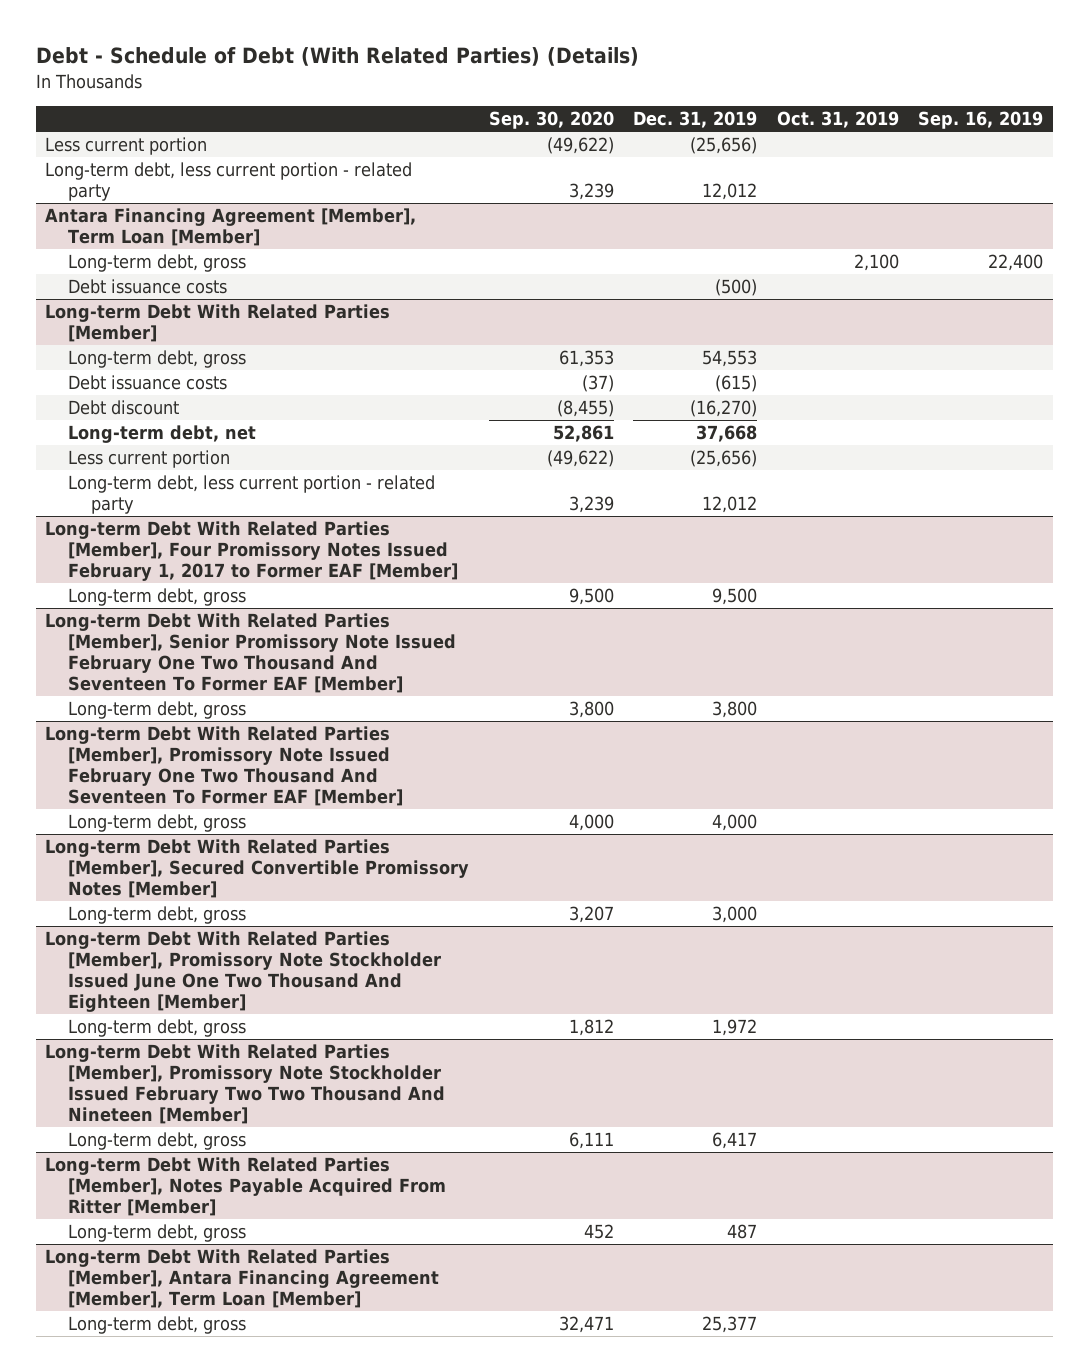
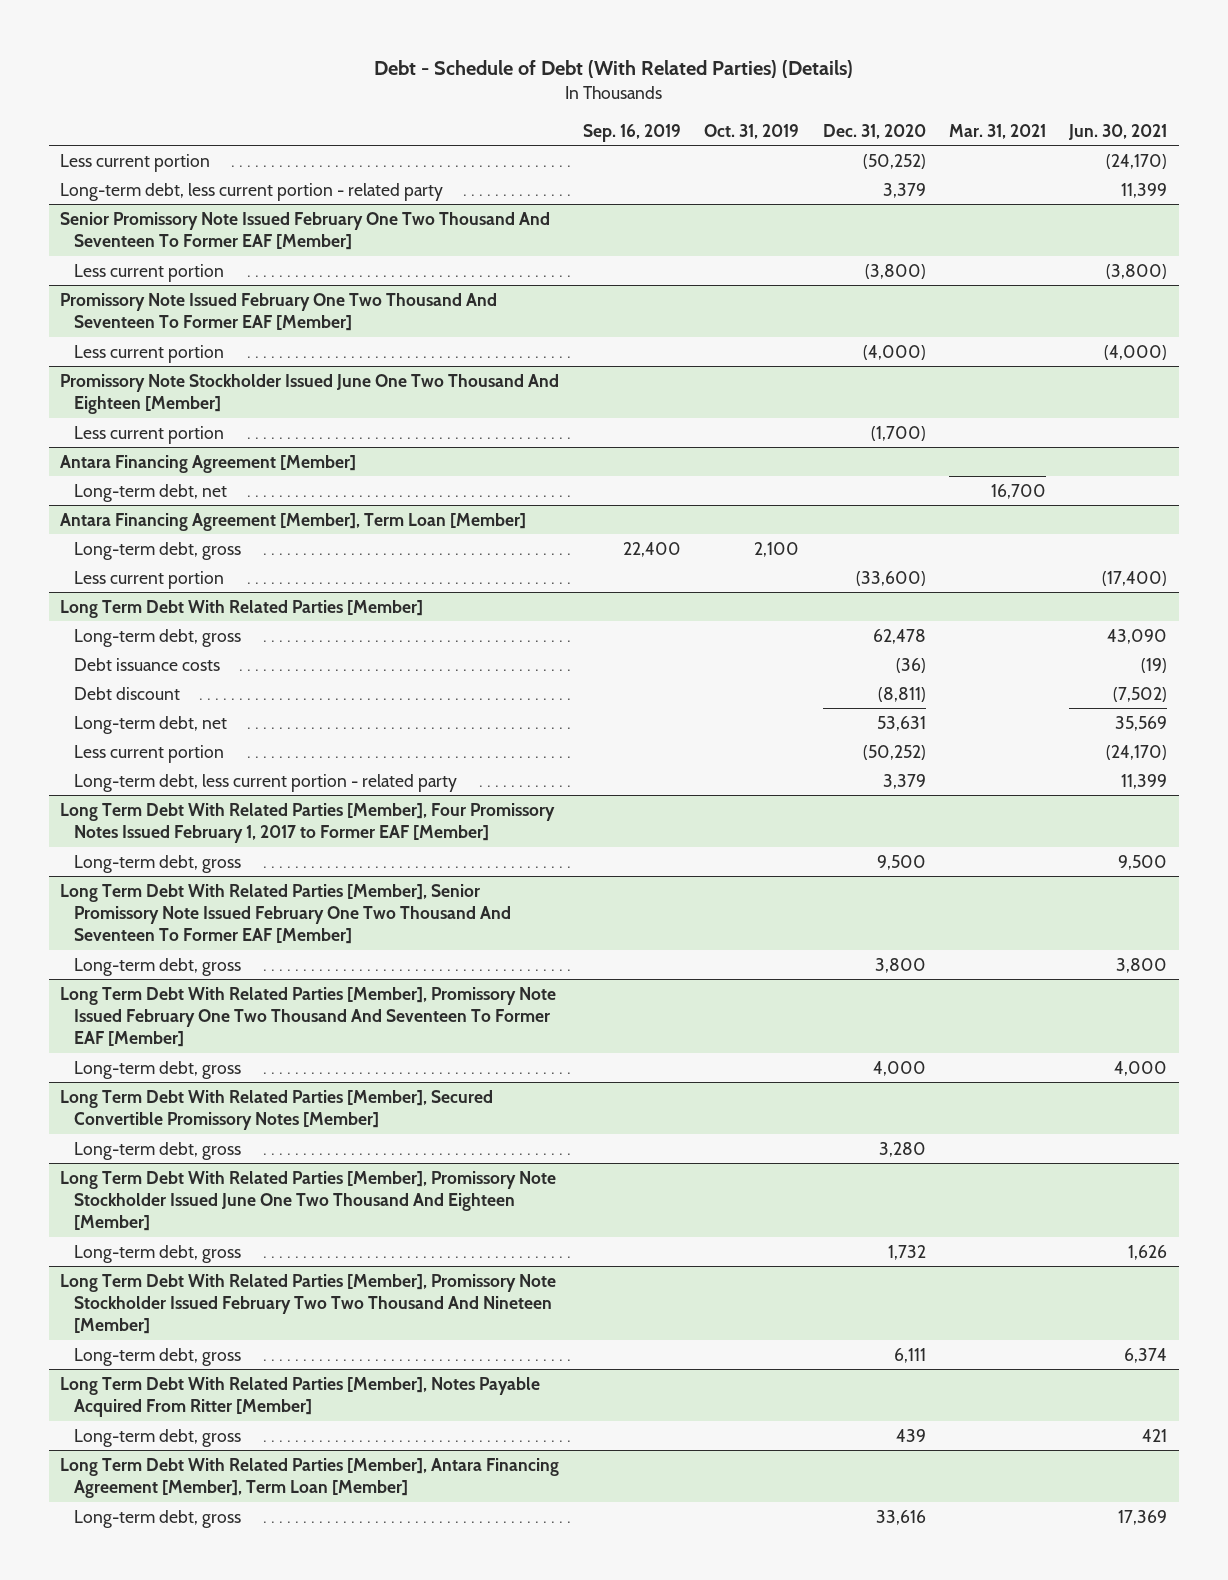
[488,110,614,129] Sep. 30, 2020 -> none
[633,110,758,128] Dec. 31, 2019 -> none
none -> [822,123,926,139] Dec. 31, 2020
none -> [949,123,1047,139] Mar. 31, 2021
none -> [1068,123,1168,140] Jun. 30, 2021
none -> [60,211,551,250] Senior Promissory Note Issued February One Two Thousand And Seventeen To Former EAF [Member]
none -> [73,263,224,282] Less current portion
none -> [60,292,498,331] Promissory Note Issued February One Two Thousand And Seventeen To Former EAF [Member]
none -> [73,344,224,363] Less current portion
none -> [60,373,560,414] Promissory Note Stockholder Issued June One Two Thousand And Eighteen [Member]
none -> [73,425,224,444] Less current portion
none -> [60,454,357,473] Antara Financing Agreement [Member]
none -> [73,483,227,502] Long-term debt, net
[68,279,228,295] Debt issuance costs -> none
none -> [73,570,224,589] Less current portion
[45,304,391,343] Long-term Debt With Related Parties [Member] -> [60,599,424,618] Long Term Debt With Related Parties [Member]
[45,521,459,582] Long-term Debt With Related Parties [Member], Four Promissory Notes Issued February 1, 2017 to Former EAF [Member] -> [60,802,556,843] Long Term Debt With Related Parties [Member], Four Promissory Notes Issued February 1, 2017 to Former EAF [Member]
[45,613,457,693] Long-term Debt With Related Parties [Member], Senior Promissory Note Issued February One Two Thousand And Seventeen To Former EAF [Member] -> [60,883,511,945] Long Term Debt With Related Parties [Member], Senior Promissory Note Issued February One Two Thousand And Seventeen To Former EAF [Member]
[45,726,404,806] Long-term Debt With Related Parties [Member], Promissory Note Issued February One Two Thousand And Seventeen To Former EAF [Member] -> [60,986,557,1048] Long Term Debt With Related Parties [Member], Promissory Note Issued February One Two Thousand And Seventeen To Former EAF [Member]
[45,839,470,899] Long-term Debt With Related Parties [Member], Secured Convertible Promissory Notes [Member] -> [60,1089,494,1130] Long Term Debt With Related Parties [Member], Secured Convertible Promissory Notes [Member]
[45,931,442,1012] Long-term Debt With Related Parties [Member], Promissory Note Stockholder Issued June One Two Thousand And Eighteen [Member] -> [60,1170,557,1232] Long Term Debt With Related Parties [Member], Promissory Note Stockholder Issued June One Two Thousand And Eighteen [Member]
[45,1044,446,1124] Long-term Debt With Related Parties [Member], Promissory Note Stockholder Issued February Two Two Thousand And Nineteen [Member] -> [60,1273,557,1335] Long Term Debt With Related Parties [Member], Promissory Note Stockholder Issued February Two Two Thousand And Nineteen [Member]
[45,1157,447,1217] Long-term Debt With Related Parties [Member], Notes Payable Acquired From Ritter [Member] -> [60,1376,541,1417] Long Term Debt With Related Parties [Member], Notes Payable Acquired From Ritter [Member]
[45,1249,440,1309] Long-term Debt With Related Parties [Member], Antara Financing Agreement [Member], Term Loan [Member] -> [60,1457,560,1498] Long Term Debt With Related Parties [Member], Antara Financing Agreement [Member], Term Loan [Member]

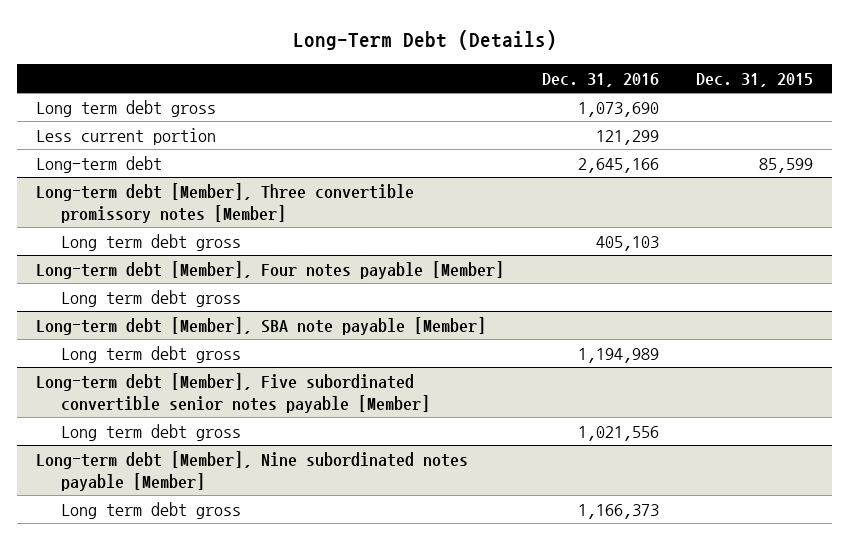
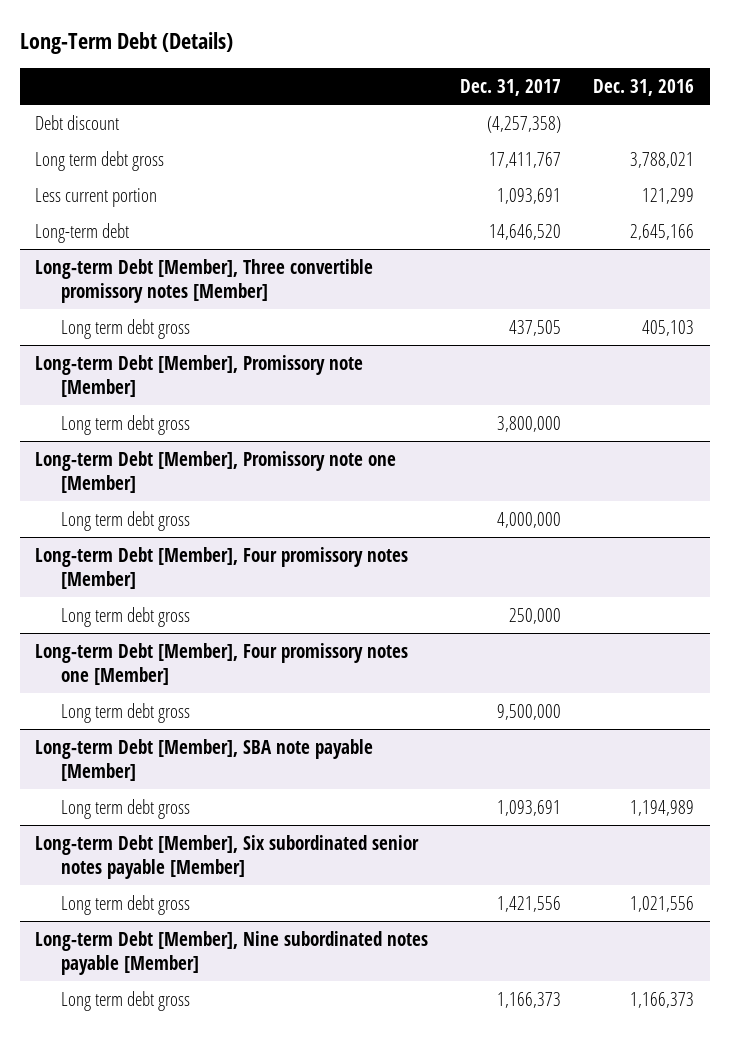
[696,72,814,87] Dec. 31, 2015 -> none
none -> [460,78,562,96] Dec. 31, 2017
none -> [35,114,120,130] Debt discount
[577,101,659,117] 1,073,690 -> [629,151,694,168] 3,788,021
[36,182,415,223] Long-term debt [Member], Three convertible promissory notes [Member] -> [35,258,374,303] Long-term Debt [Member], Three convertible promissory notes [Member]
none -> [35,354,364,397] Long-term Debt [Member], Promissory note [Member]
none -> [61,414,191,435] Long term debt gross
none -> [35,450,397,493] Long-term Debt [Member], Promissory note one [Member]
none -> [61,510,191,531] Long term debt gross
[36,260,505,279] Long-term debt [Member], Four notes payable [Member] -> [35,546,409,589] Long-term Debt [Member], Four promissory notes [Member]
none -> [35,642,409,685] Long-term Debt [Member], Four promissory notes one [Member]
none -> [61,702,191,723] Long term debt gross
[36,316,487,335] Long-term debt [Member], SBA note payable [Member] -> [35,738,374,781] Long-term Debt [Member], SBA note payable [Member]
[36,372,431,413] Long-term debt [Member], Five subordinated convertible senior notes payable [Member] -> [35,834,420,879] Long-term Debt [Member], Six subordinated senior notes payable [Member]
[36,450,469,491] Long-term debt [Member], Nine subordinated notes payable [Member] -> [35,930,429,975] Long-term Debt [Member], Nine subordinated notes payable [Member]

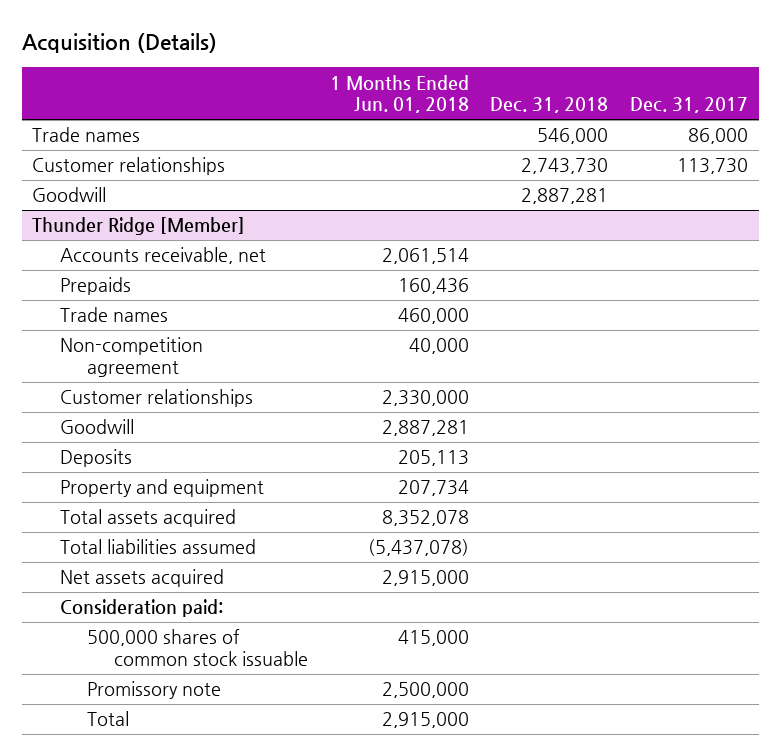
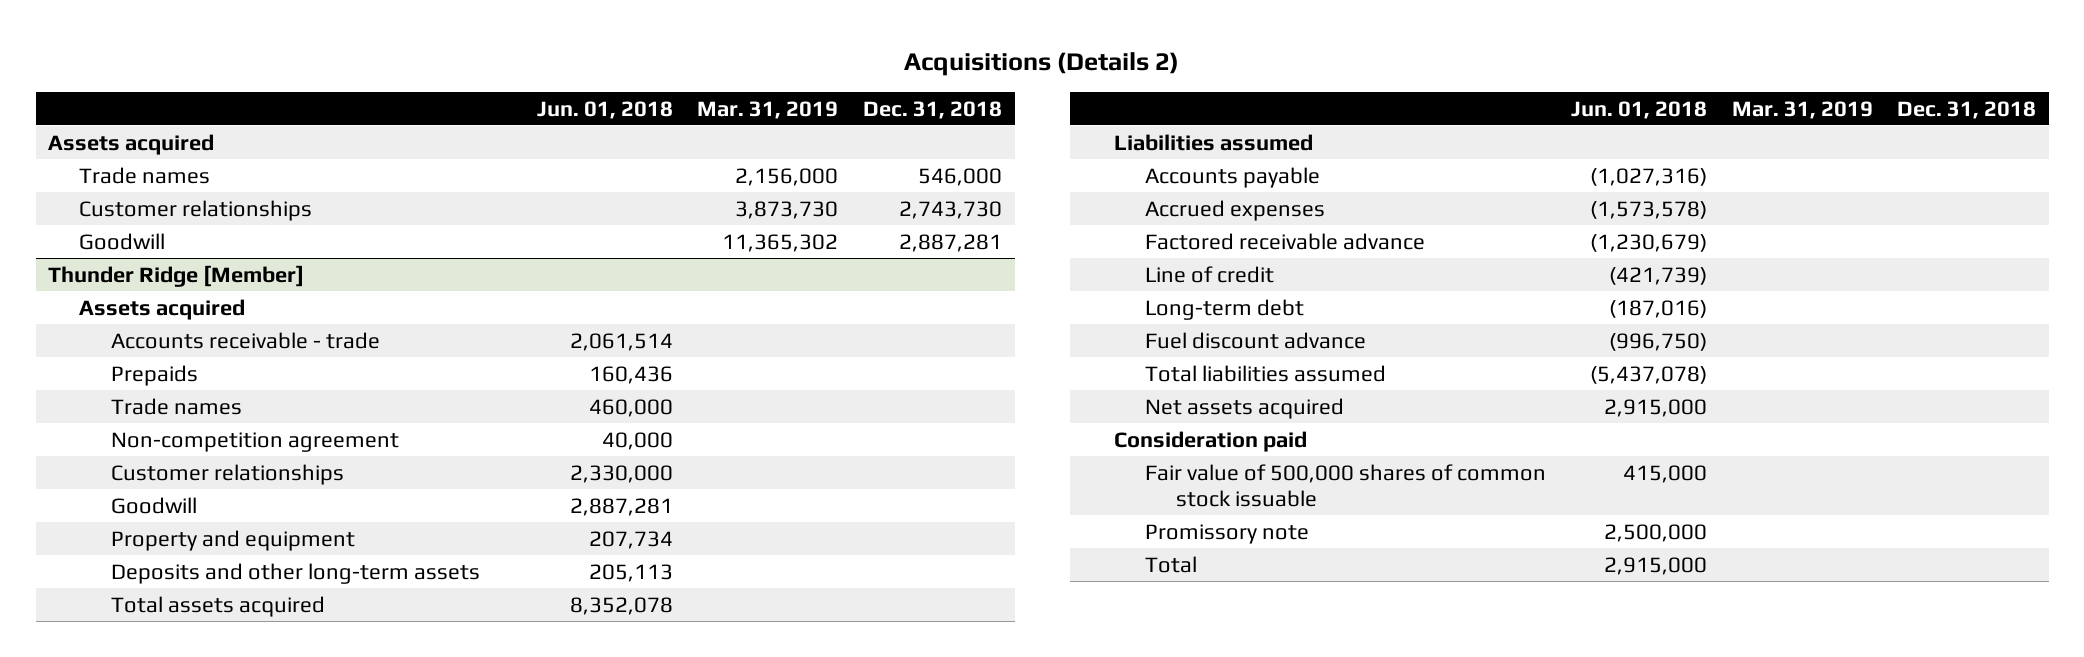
[21,33,217,54] Acquisition (Details) -> [904,51,1180,76] Acquisitions (Details 2)
[329,74,469,114] 1 Months Ended Jun. 01, 2018 -> none
[630,97,749,114] Dec. 31, 2017 -> none
none -> [536,100,673,119] Jun. 01, 2018
none -> [697,100,839,119] Mar. 31, 2019
none -> [48,133,215,155] Assets acquired
none -> [79,298,246,320] Assets acquired
[59,247,266,265] Accounts receivable, net -> [110,331,380,349] Accounts receivable - trade
[59,449,132,468] Deposits -> none
none -> [110,562,480,584] Deposits and other long-term assets
none -> [1113,133,1313,151] Liabilities assumed
none -> [1144,166,1320,188] Accounts payable
none -> [1144,199,1325,221] Accrued expenses
none -> [1144,232,1425,250] Factored receivable advance
none -> [1144,265,1274,283] Line of credit
none -> [1144,298,1304,320] Long-term debt
none -> [1144,331,1366,349] Fuel discount advance
[59,599,223,618] Consideration paid: -> [1113,430,1307,452] Consideration paid
[86,629,308,666] 500,000 shares of common stock issuable -> [1144,463,1546,507] Fair value of 500,000 shares of common stock issuable

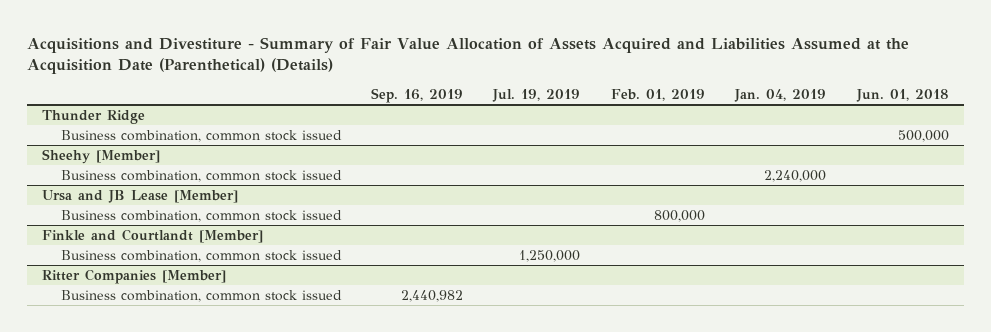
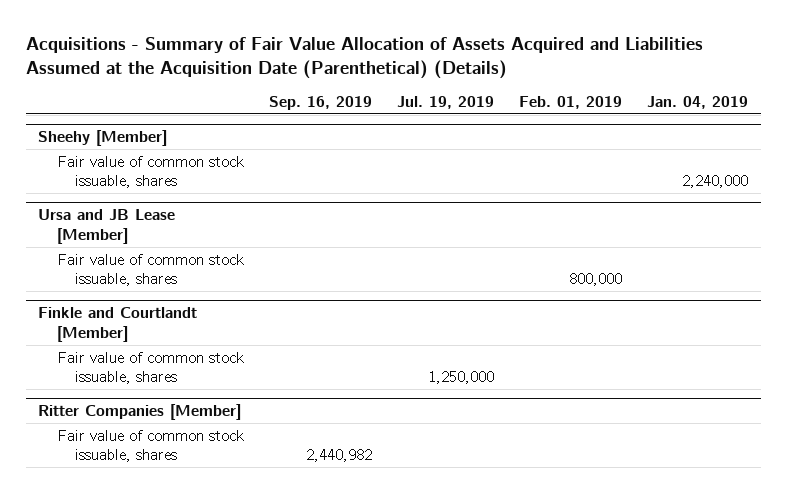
[27,36,910,75] Acquisitions and Divestiture - Summary of Fair Value Allocation of Assets Acquired and Liabilities Assumed at the Acquisition Date (Parenthetical) (Details) -> [25,36,703,79] Acquisitions - Summary of Fair Value Allocation of Assets Acquired and Liabilities Assumed at the Acquisition Date (Parenthetical) (Details)
[855,89,949,103] Jun. 01, 2018 -> none
[42,109,146,124] Thunder Ridge -> none
[60,129,342,142] Business combination, common stock issued -> none
[60,169,342,182] Business combination, common stock issued -> [56,155,244,189] Fair value of common stock issuable, shares
[60,209,342,222] Business combination, common stock issued -> [56,253,244,287] Fair value of common stock issuable, shares
[60,249,342,262] Business combination, common stock issued -> [56,351,244,385] Fair value of common stock issuable, shares
[60,289,342,302] Business combination, common stock issued -> [56,429,244,463] Fair value of common stock issuable, shares

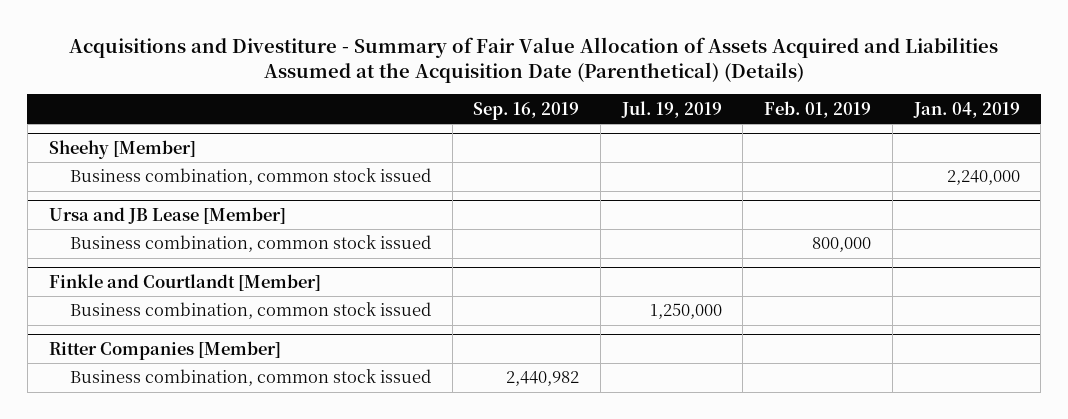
[25,36,703,79] Acquisitions - Summary of Fair Value Allocation of Assets Acquired and Liabilities Assumed at the Acquisition Date (Parenthetical) (Details) -> [69,36,999,83] Acquisitions and Divestiture - Summary of Fair Value Allocation of Assets Acquired and Liabilities Assumed at the Acquisition Date (Parenthetical) (Details)
[56,155,244,189] Fair value of common stock issuable, shares -> [69,168,431,186] Business combination, common stock issued
[56,253,244,287] Fair value of common stock issuable, shares -> [69,235,431,253] Business combination, common stock issued
[56,351,244,385] Fair value of common stock issuable, shares -> [69,302,431,320] Business combination, common stock issued
[56,429,244,463] Fair value of common stock issuable, shares -> [69,369,431,387] Business combination, common stock issued

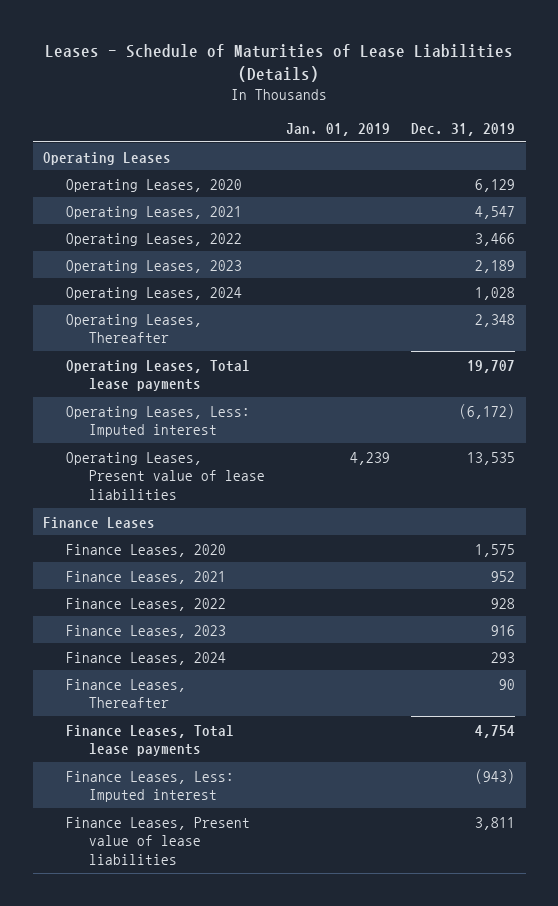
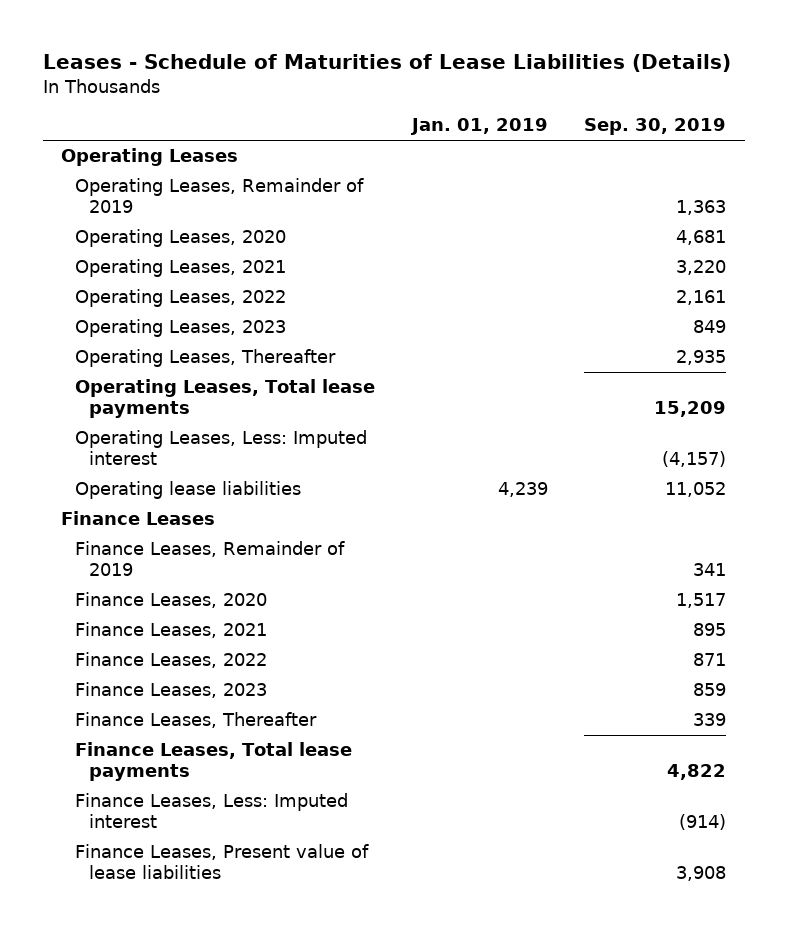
[410,122,515,136] Dec. 31, 2019 -> none
none -> [584,118,727,136] Sep. 30, 2019
none -> [74,178,364,214] Operating Leases, Remainder of 2019
[65,286,242,300] Operating Leases, 2024 -> none
[65,451,265,501] Operating Leases, Present value of lease liabilities -> [74,481,301,500] Operating lease liabilities
none -> [74,541,345,577] Finance Leases, Remainder of 2019
[65,651,226,665] Finance Leases, 2024 -> none

